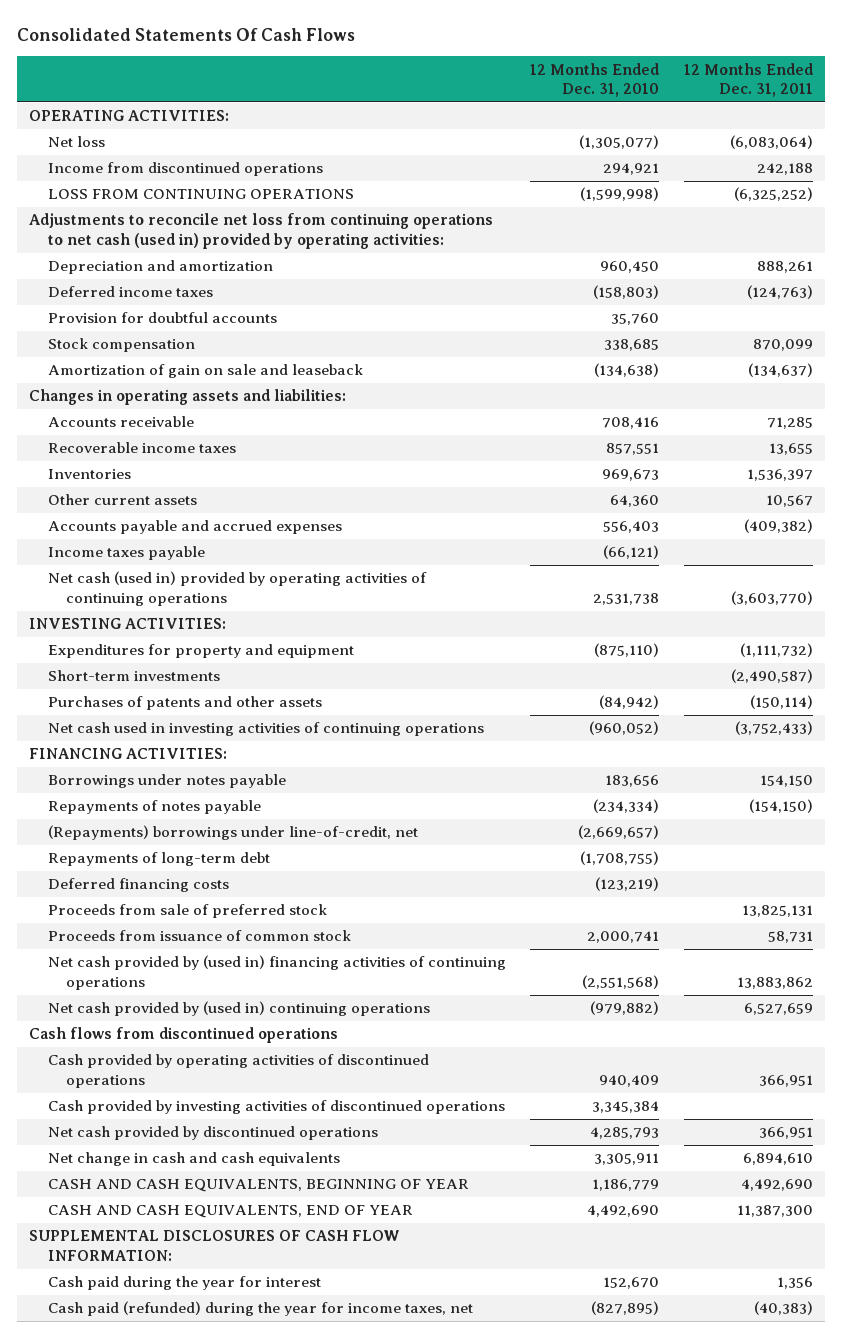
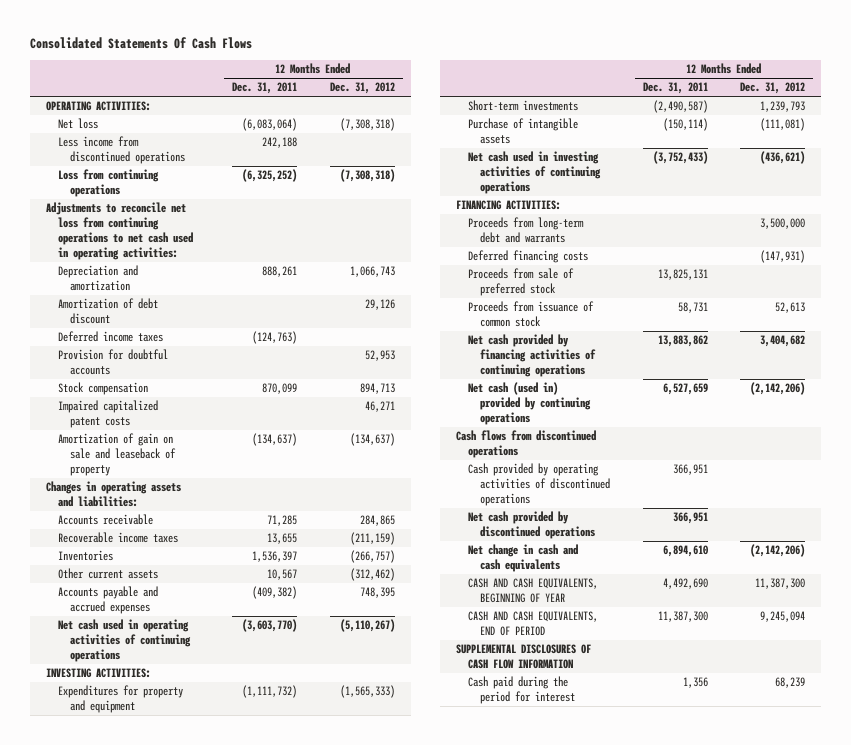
[530,62,660,98] 12 Months Ended Dec. 31, 2010 -> none
none -> [329,82,395,95] Dec. 31, 2012
[47,162,323,177] Income from discontinued operations -> [57,136,185,165] Less income from discontinued operations
[47,189,354,200] LOSS FROM CONTINUING OPERATIONS -> [57,169,159,198] Loss from continuing operations
[29,213,494,249] Adjustments to reconcile net loss from continuing operations to net cash (used in) provided by operating activities: -> [45,202,193,260] Adjustments to reconcile net loss from continuing operations to net cash used in operating activities:
none -> [57,298,158,325] Amortization of debt discount
none -> [57,400,158,429] Impaired capitalized patent costs
[47,364,363,379] Amortization of gain on sale and leaseback -> [57,433,176,477] Amortization of gain on sale and leaseback of property
[47,546,205,561] Income taxes payable -> none
[47,571,427,606] Net cash (used in) provided by operating activities of continuing operations -> [57,619,191,663] Net cash used in operating activities of continuing operations
[47,696,322,711] Purchases of patents and other assets -> [468,118,579,145] Purchase of intangible assets
[47,774,286,789] Borrowings under notes payable -> none
[47,800,261,815] Repayments of notes payable -> none
[47,825,418,841] (Repayments) borrowings under line-of-credit, net -> none
[47,852,270,867] Repayments of long-term debt -> none
none -> [468,217,585,244] Proceeds from long-term debt and warrants
[47,955,506,990] Net cash provided by (used in) financing activities of continuing operations -> [468,334,597,378] Net cash provided by financing activities of continuing operations
[47,1001,430,1017] Net cash provided by (used in) continuing operations -> [468,382,592,426] Net cash (used in) provided by continuing operations
[47,1100,505,1115] Cash provided by investing activities of discontinued operations -> none
[47,1301,473,1317] Cash paid (refunded) during the year for income taxes, net -> none
[47,1205,413,1219] CASH AND CASH EQUIVALENTS, END OF YEAR -> [468,611,599,637] CASH AND CASH EQUIVALENTS, END OF PERIOD
[29,1230,401,1261] SUPPLEMENTAL DISCLOSURES OF CASH FLOW INFORMATION: -> [456,644,592,670] SUPPLEMENTAL DISCLOSURES OF CASH FLOW INFORMATION
[47,1276,321,1291] Cash paid during the year for interest -> [468,676,576,705] Cash paid during the period for interest

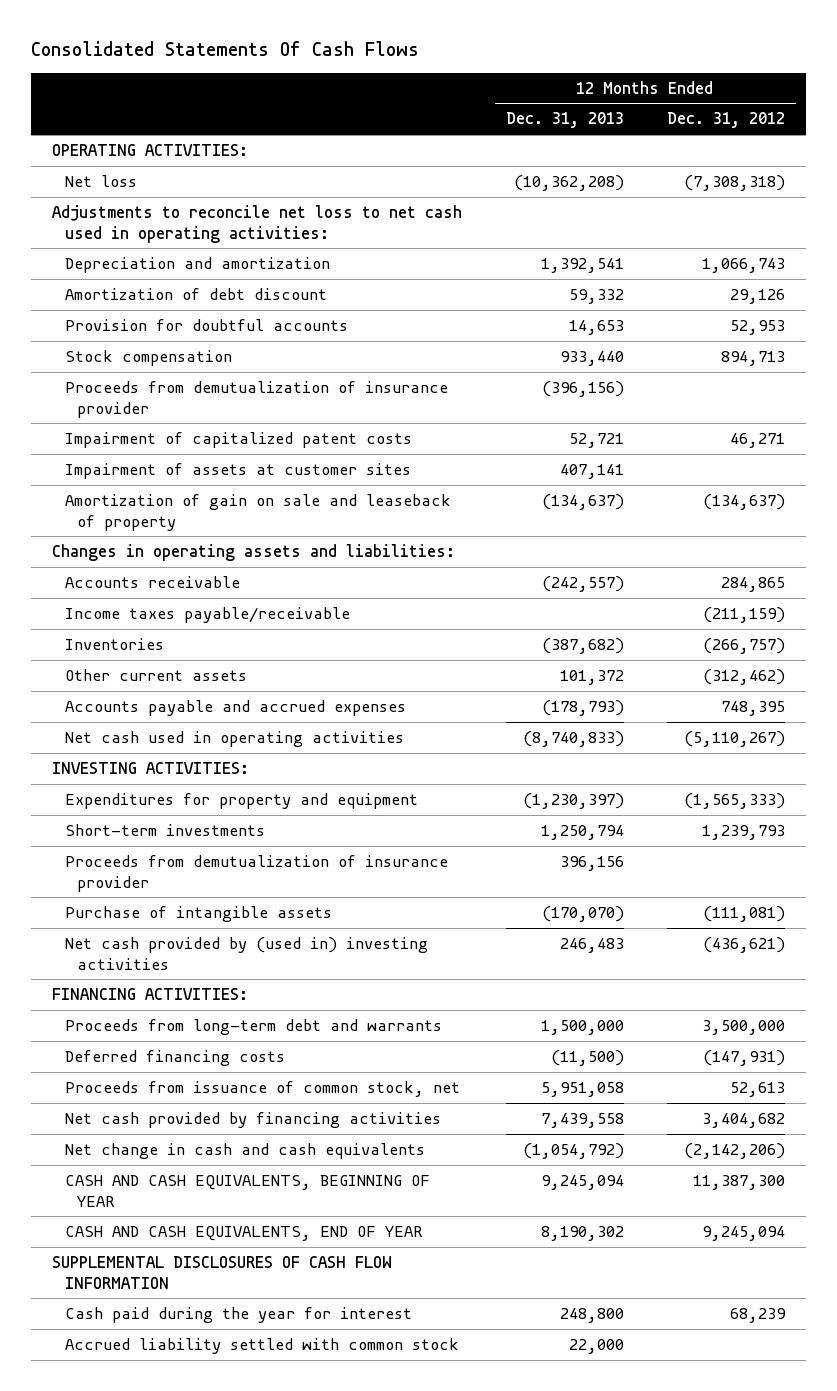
[232,82,298,95] Dec. 31, 2011 -> none
none -> [505,112,624,129] Dec. 31, 2013
[57,136,185,165] Less income from discontinued operations -> none
[57,169,159,198] Loss from continuing operations -> none
[45,202,193,260] Adjustments to reconcile net loss from continuing operations to net cash used in operating activities: -> [52,205,463,243] Adjustments to reconcile net loss to net cash used in operating activities:
[57,331,163,343] Deferred income taxes -> none
none -> [64,381,448,418] Proceeds from demutualization of insurance provider
[57,400,158,429] Impaired capitalized patent costs -> [64,432,412,449] Impairment of capitalized patent costs
none -> [64,463,411,480] Impairment of assets at customer sites
[57,532,178,544] Recoverable income taxes -> [64,607,350,624] Income taxes payable/receivable
[57,619,191,663] Net cash used in operating activities of continuing operations -> [64,731,404,748] Net cash used in operating activities
none -> [64,855,448,892] Proceeds from demutualization of insurance provider
[468,151,602,195] Net cash used in investing activities of continuing operations -> [64,937,428,970] Net cash provided by (used in) investing activities
[468,268,575,297] Proceeds from sale of preferred stock -> none
[468,382,592,426] Net cash (used in) provided by continuing operations -> none
[456,430,597,459] Cash flows from discontinued operations -> none
[468,463,611,507] Cash provided by operating activities of discontinued operations -> none
[468,511,596,540] Net cash provided by discontinued operations -> none
[468,301,595,328] Proceeds from issuance of common stock -> [64,1081,460,1098] Proceeds from issuance of common stock, net
[468,334,597,378] Net cash provided by financing activities of continuing operations -> [64,1112,441,1129] Net cash provided by financing activities
[468,611,599,637] CASH AND CASH EQUIVALENTS, END OF PERIOD -> [64,1226,423,1242] CASH AND CASH EQUIVALENTS, END OF YEAR
[468,676,576,705] Cash paid during the period for interest -> [64,1307,412,1324] Cash paid during the year for interest
none -> [64,1338,459,1355] Accrued liability settled with common stock

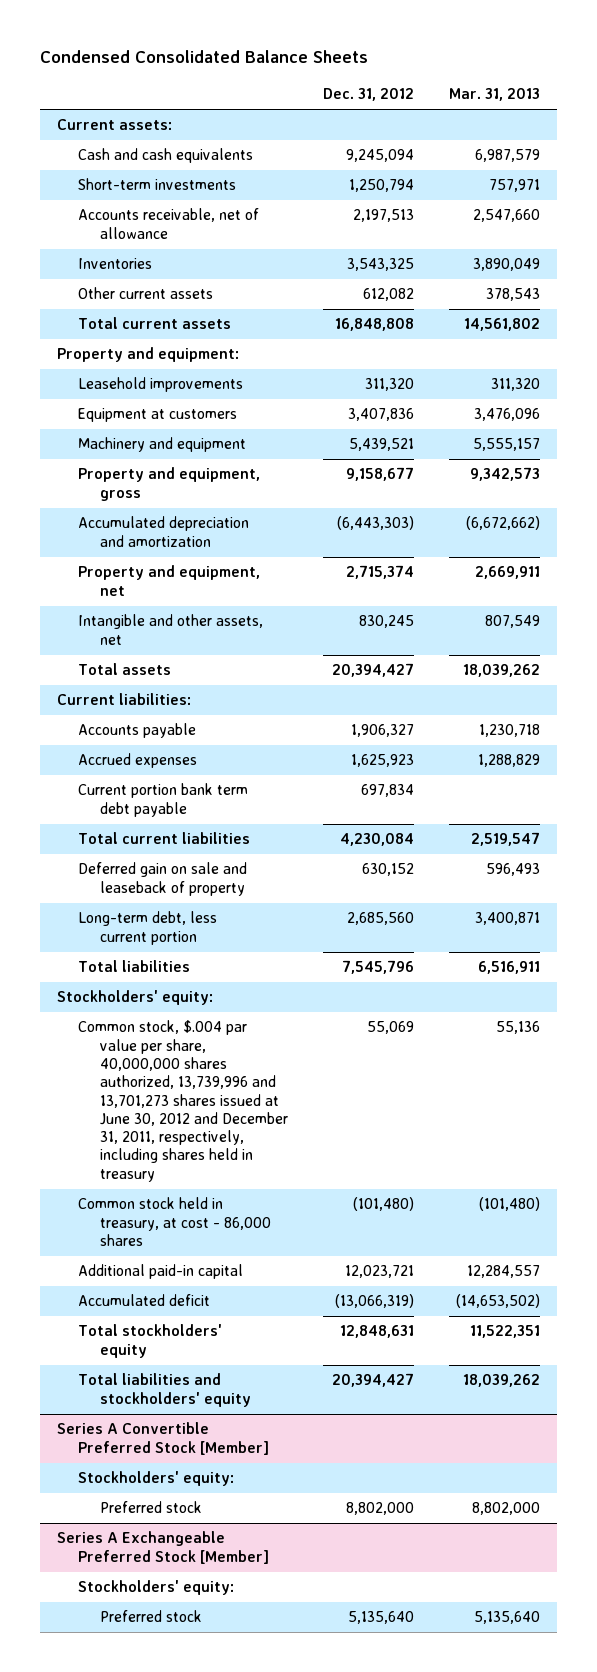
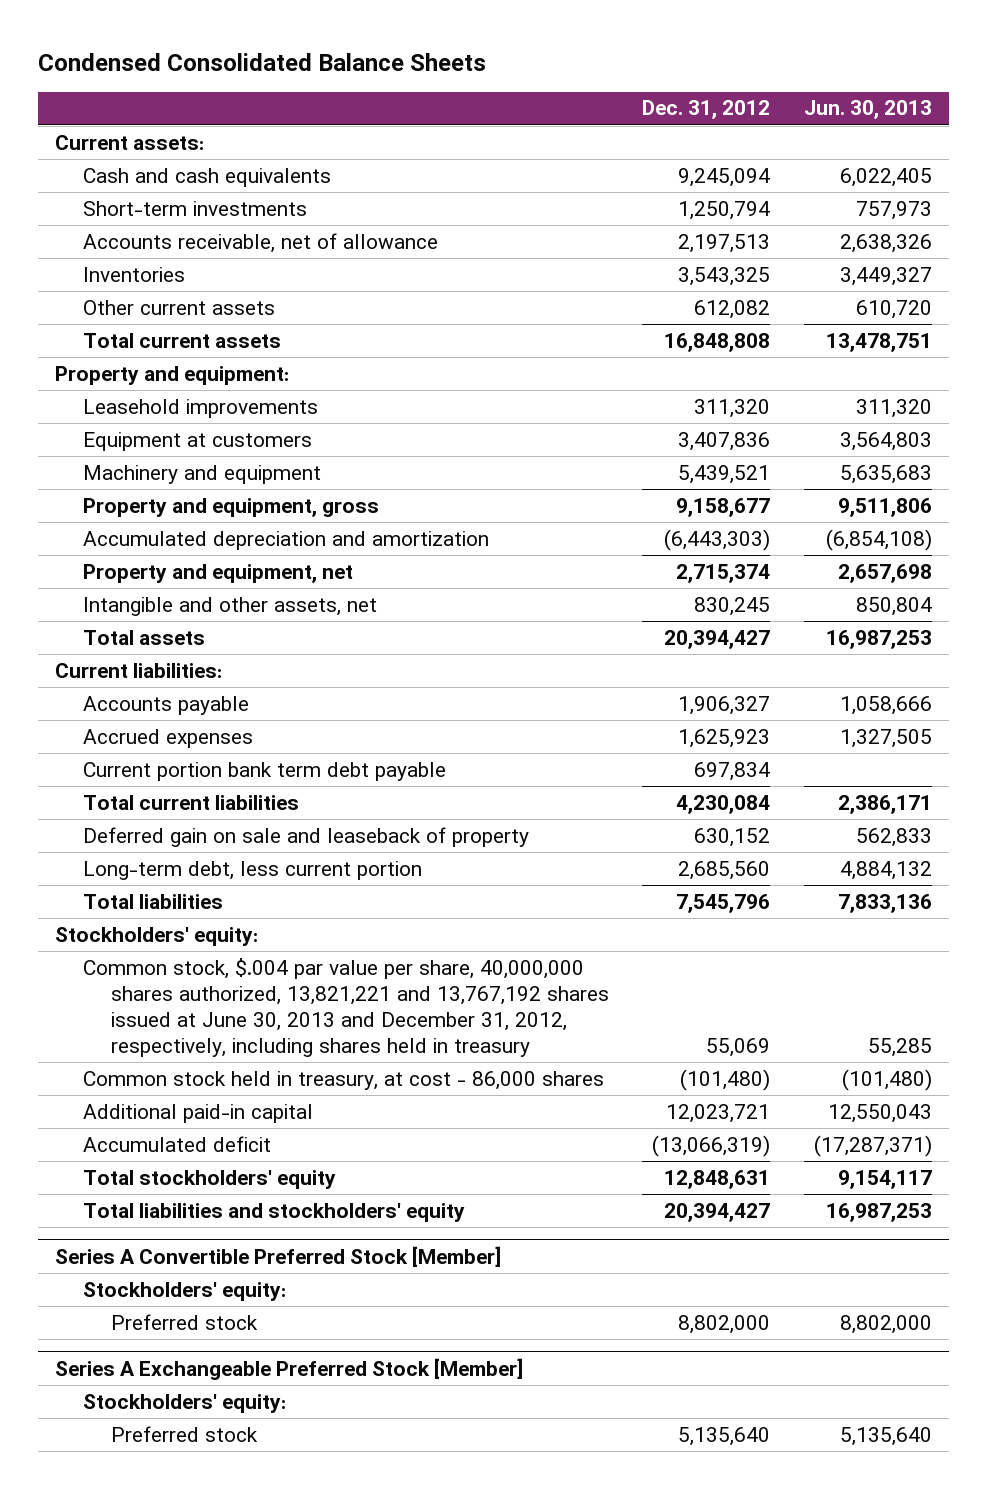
[448,88,540,102] Mar. 31, 2013 -> none
none -> [803,100,932,120] Jun. 30, 2013
[78,1020,288,1182] Common stock, $.004 par value per share, 40,000,000 shares authorized, 13,739,996 and 13,701,273 shares issued at June 30, 2012 and December 31, 2011, respectively, including shares held in treasury -> [83,957,610,1057] Common stock, $.004 par value per share, 40,000,000 shares authorized, 13,821,221 and 13,767,192 shares issued at June 30, 2013 and December 31, 2012, respectively, including shares held in treasury

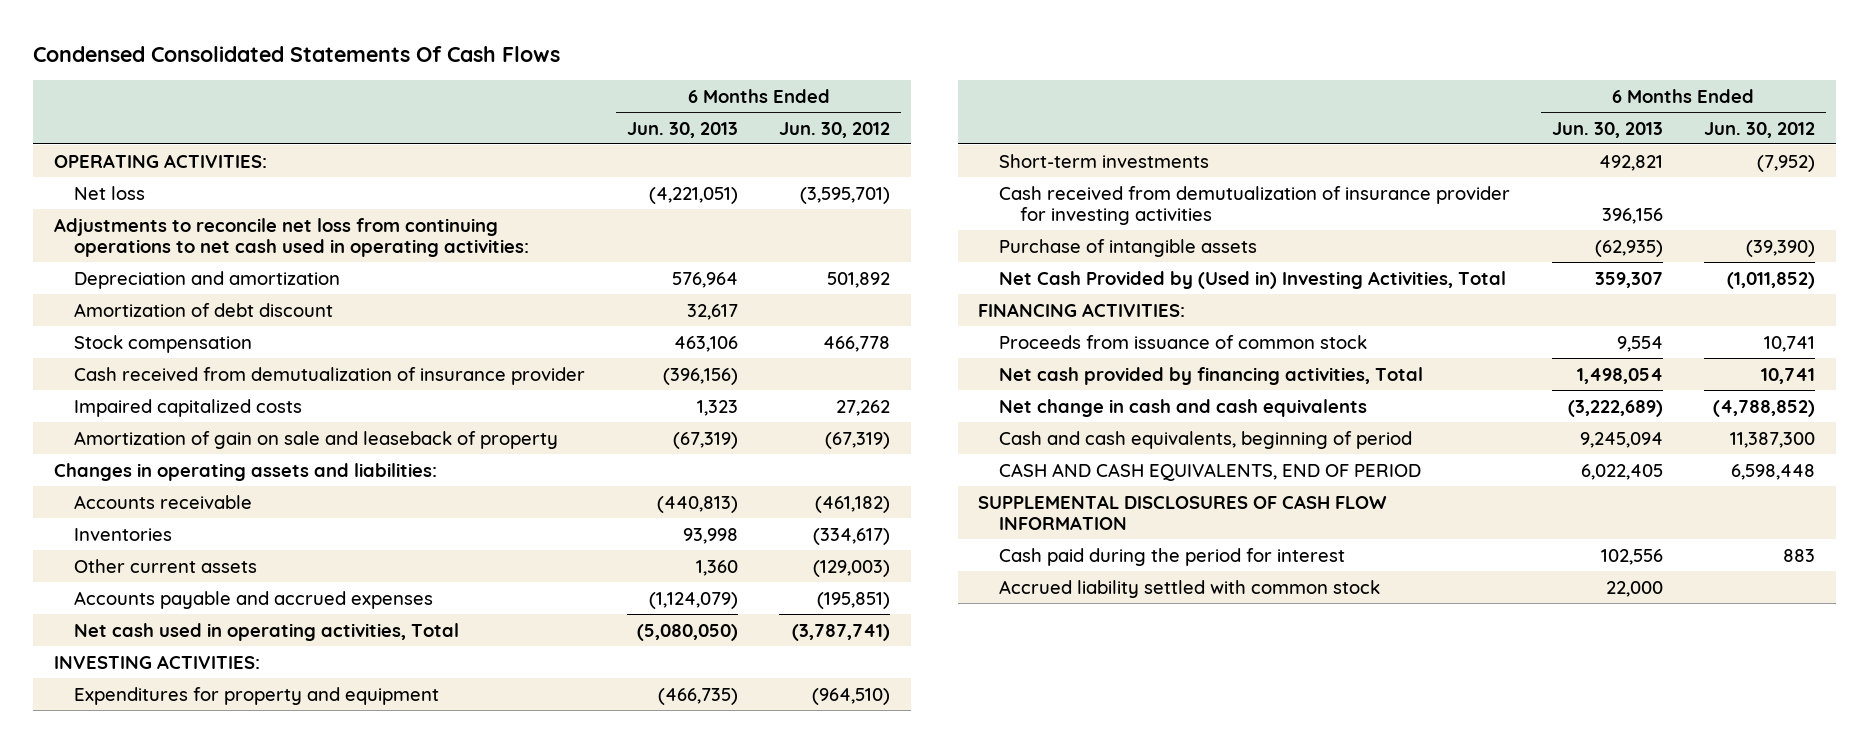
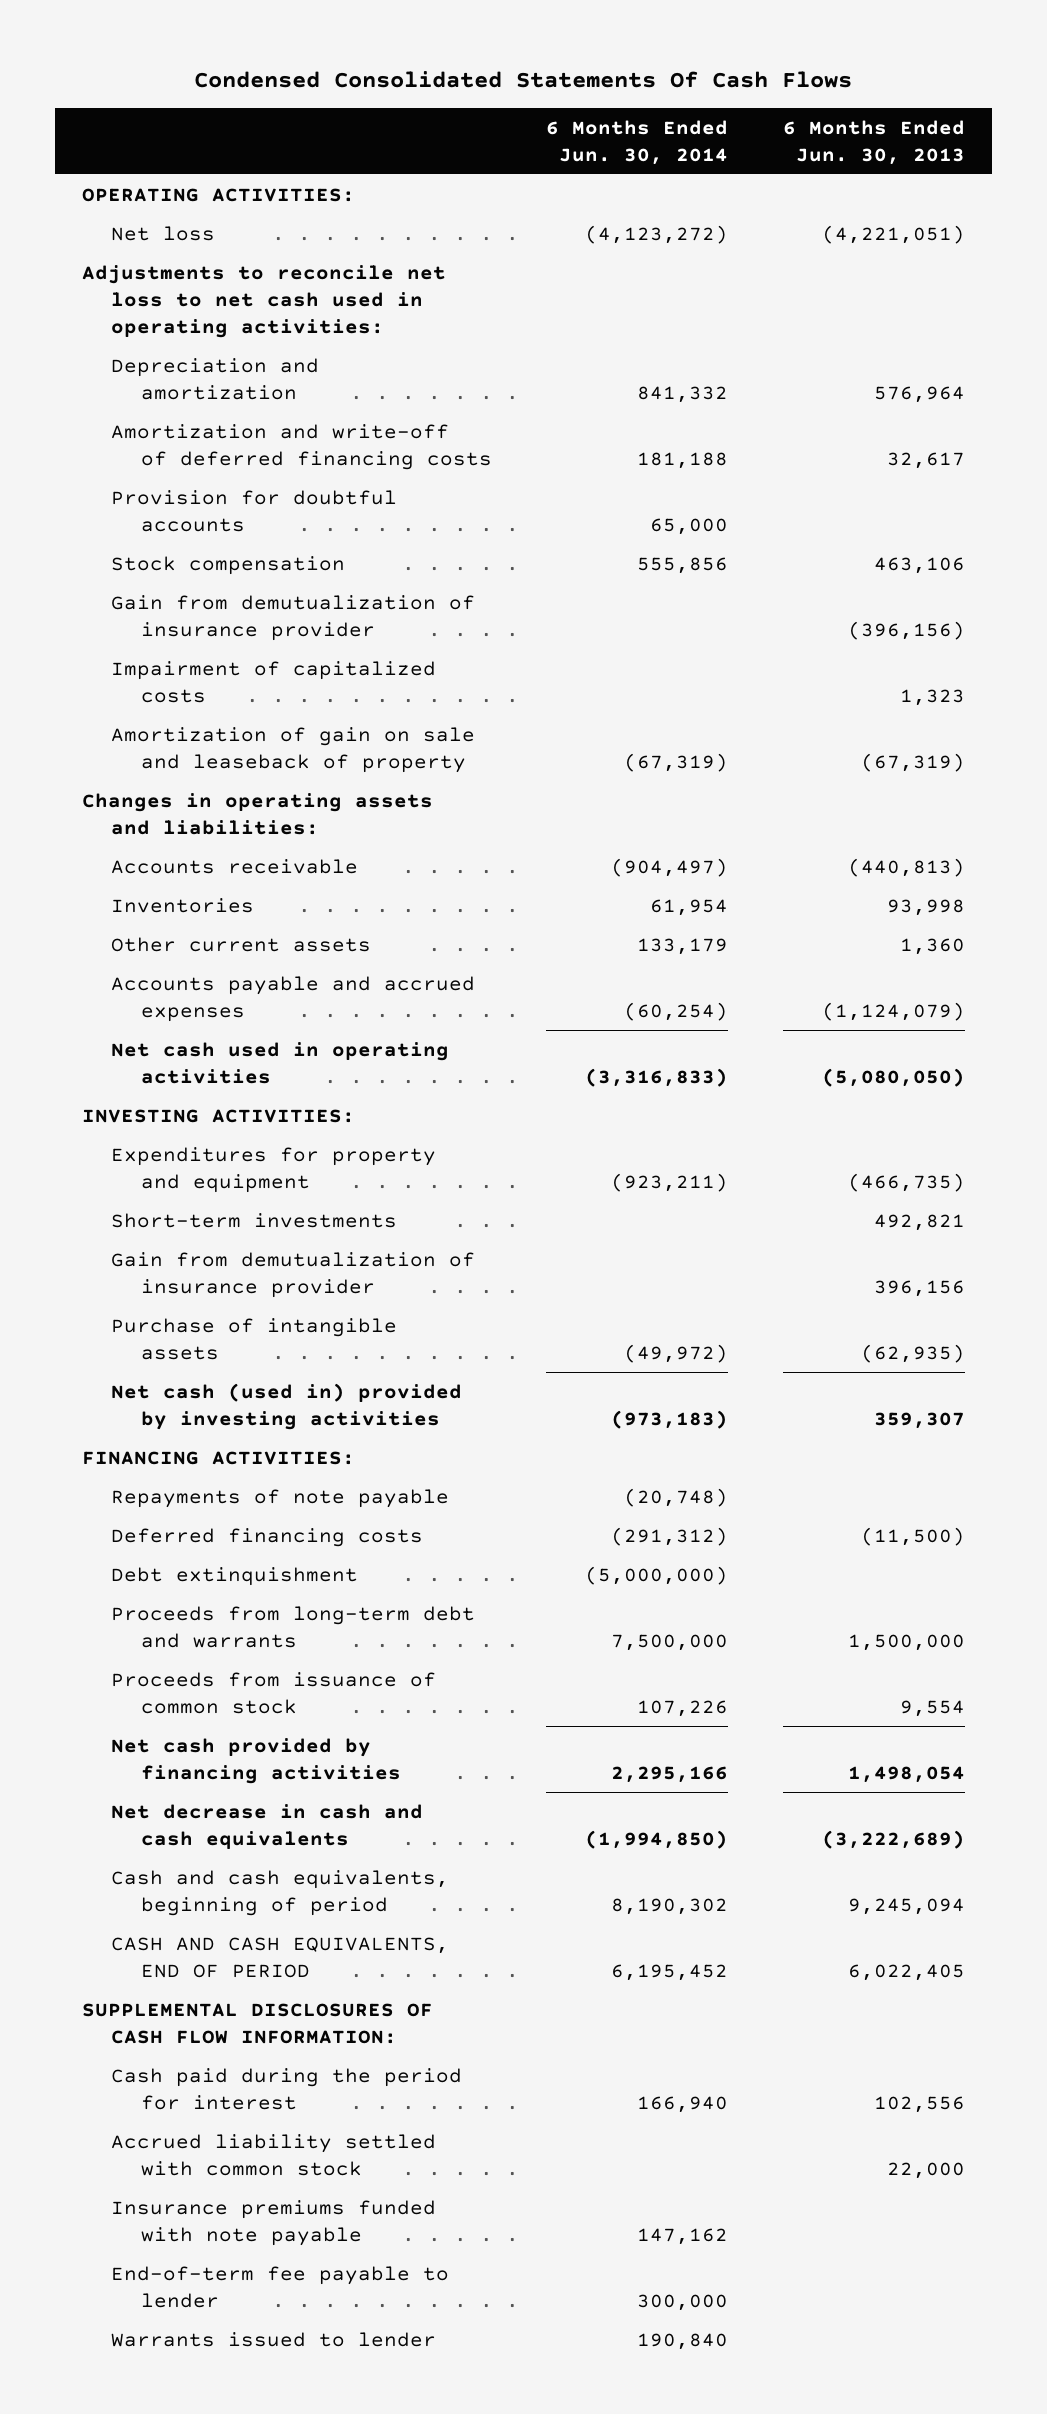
[779,121,891,138] Jun. 30, 2012 -> none
none -> [546,119,729,165] 6 Months Ended Jun. 30, 2014
[53,217,530,258] Adjustments to reconcile net loss from continuing operations to net cash used in operating activities: -> [81,264,446,338] Adjustments to reconcile net loss to net cash used in operating activities:
[74,302,334,317] Amortization of debt discount -> [111,423,492,470] Amortization and write-off of deferred financing costs
none -> [111,489,398,532] Provision for doubtful accounts
[74,366,586,385] Cash received from demutualization of insurance provider -> [111,594,476,641] Gain from demutualization of insurance provider
[74,398,303,417] Impaired capitalized costs -> [111,660,437,703] Impairment of capitalized costs
[74,622,460,641] Net cash used in operating activities, Total -> [111,1041,450,1084] Net cash used in operating activities
[999,185,1511,226] Cash received from demutualization of insurance provider for investing activities -> [111,1251,476,1298] Gain from demutualization of insurance provider
[999,270,1507,289] Net Cash Provided by (Used in) Investing Activities, Total -> [111,1382,463,1430] Net cash (used in) provided by investing activities
none -> [111,1488,450,1508] Repayments of note payable
none -> [111,1527,424,1547] Deferred financing costs
none -> [111,1566,359,1586] Debt extinquishment
none -> [111,1605,476,1648] Proceeds from long-term debt and warrants
[999,366,1424,385] Net cash provided by financing activities, Total -> [111,1737,401,1784] Net cash provided by financing activities
[999,398,1368,417] Net change in cash and cash equivalents -> [111,1803,424,1849] Net decrease in cash and cash equivalents
[978,494,1388,531] SUPPLEMENTAL DISCLOSURES OF CASH FLOW INFORMATION -> [81,2002,433,2044] SUPPLEMENTAL DISCLOSURES OF CASH FLOW INFORMATION:
none -> [111,2199,437,2246] Insurance premiums funded with note payable
none -> [111,2265,450,2308] End-of-term fee payable to lender
none -> [111,2331,437,2347] Warrants issued to lender

